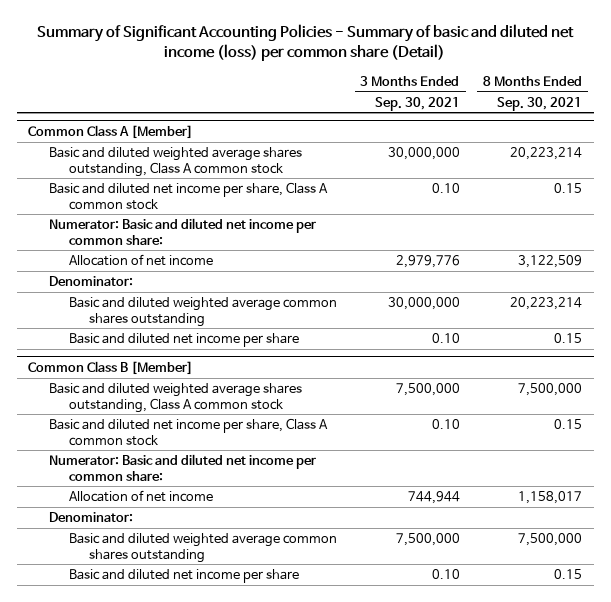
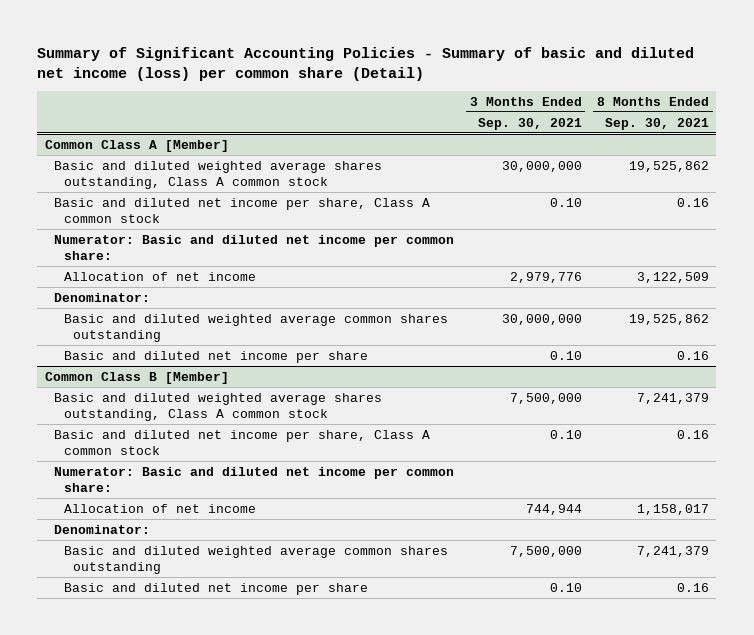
[510,147,583,161] 20,223,214 -> [628,160,709,172] 19,525,862
[554,183,583,194] 0.15 -> [676,197,709,207] 0.16
[510,297,583,311] 20,223,214 -> [628,313,709,325] 19,525,862
[554,333,583,344] 0.15 -> [676,350,709,360] 0.16
[518,383,583,397] 7,500,000 -> [636,392,709,404] 7,241,379
[554,419,583,430] 0.15 -> [676,429,709,439] 0.16
[518,533,583,547] 7,500,000 -> [636,545,709,557] 7,241,379
[554,569,583,580] 0.15 -> [676,582,709,592] 0.16

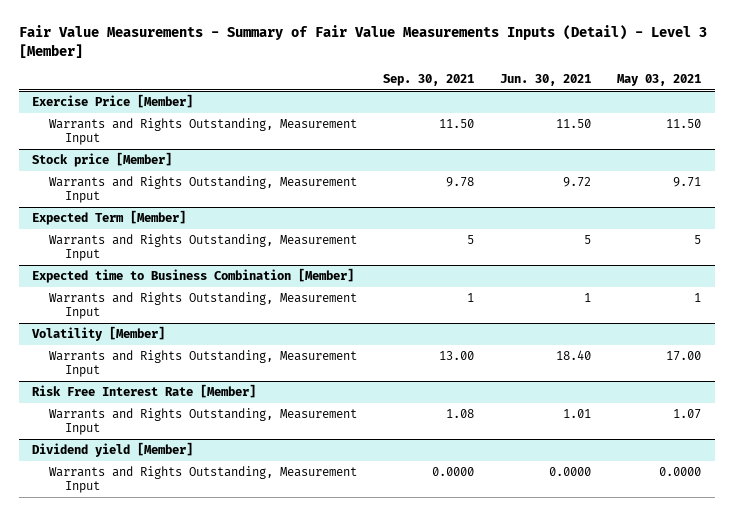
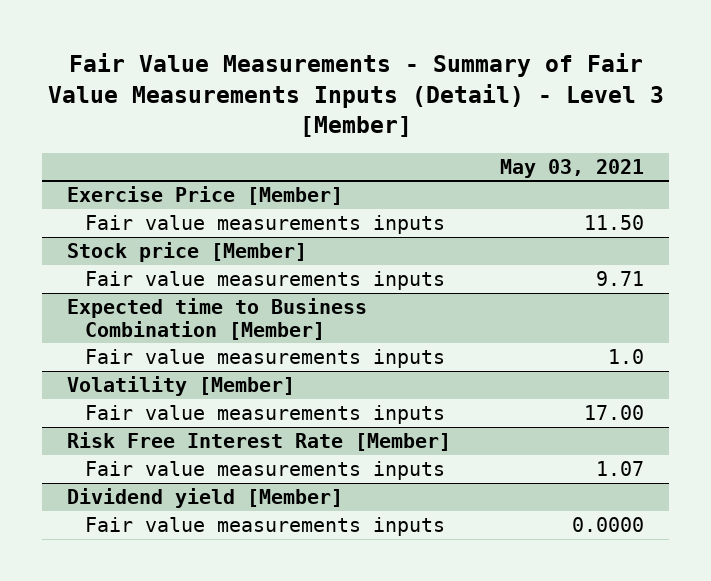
[382,73,474,86] Sep. 30, 2021 -> none
[500,73,592,86] Jun. 30, 2021 -> none
[48,118,357,146] Warrants and Rights Outstanding, Measurement Input -> [85,215,446,235] Fair value measurements inputs
[31,210,186,226] Expected Term [Member] -> none
[48,234,357,262] Warrants and Rights Outstanding, Measurement Input -> none
[48,176,357,204] Warrants and Rights Outstanding, Measurement Input -> [85,271,446,291] Fair value measurements inputs
[48,292,357,320] Warrants and Rights Outstanding, Measurement Input -> [85,349,446,369] Fair value measurements inputs
[694,293,702,303] 1 -> [608,349,645,365] 1.0
[48,350,357,378] Warrants and Rights Outstanding, Measurement Input -> [85,405,446,425] Fair value measurements inputs
[48,408,357,436] Warrants and Rights Outstanding, Measurement Input -> [85,461,446,481] Fair value measurements inputs
[48,466,357,494] Warrants and Rights Outstanding, Measurement Input -> [85,517,446,537] Fair value measurements inputs

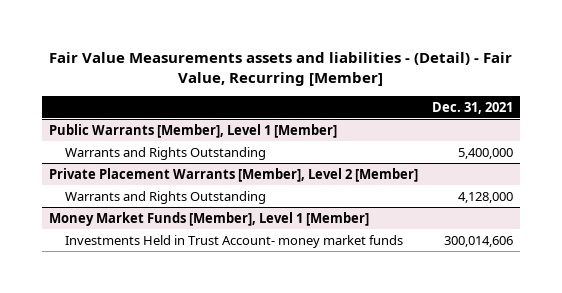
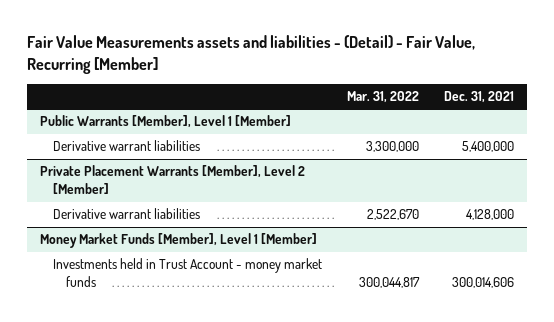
none -> [346,90,419,103] Mar. 31, 2022
[65,146,267,160] Warrants and Rights Outstanding -> [52,140,200,152] Derivative warrant liabilities
[65,190,267,204] Warrants and Rights Outstanding -> [52,208,200,220] Derivative warrant liabilities
[65,234,404,248] Investments Held in Trust Account- money market funds -> [52,258,322,288] Investments held in Trust Account - money market funds

